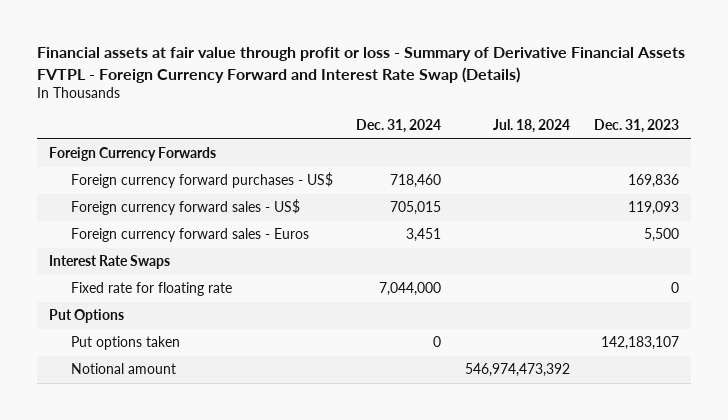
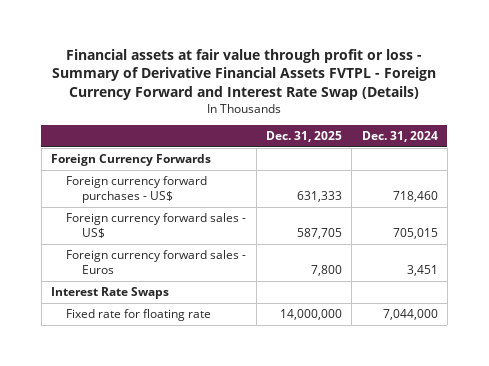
[493,118,571,133] Jul. 18, 2024 -> none
[593,118,679,133] Dec. 31, 2023 -> none
none -> [265,130,342,142] Dec. 31, 2025
[49,309,125,324] Put Options -> none
[70,336,180,351] Put options taken -> none
[70,363,176,375] Notional amount -> none

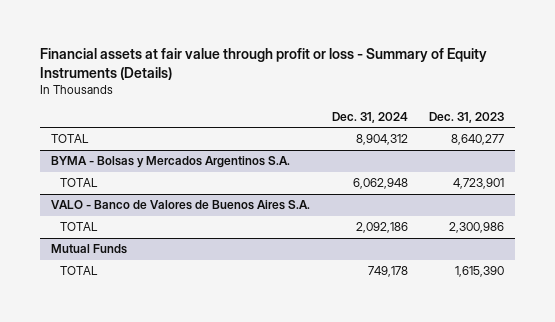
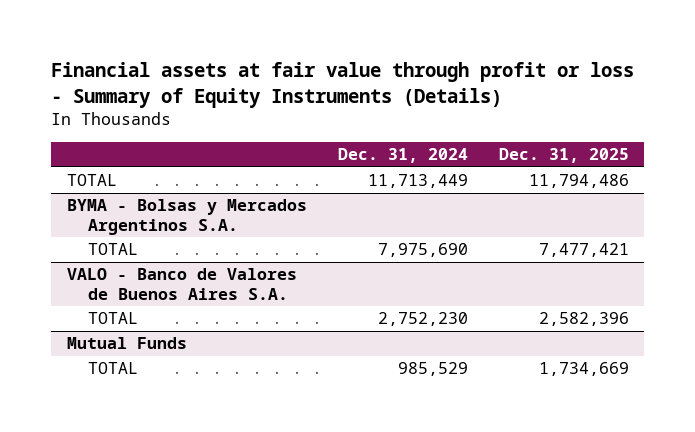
[429,112,505,124] Dec. 31, 2023 -> none
none -> [498,148,629,164] Dec. 31, 2025
[355,134,408,146] 8,904,312 -> [367,174,468,189] 11,713,449
[352,178,408,190] 6,062,948 -> [377,243,468,258] 7,975,690
[355,222,408,234] 2,092,186 -> [377,312,468,327] 2,752,230
[367,266,408,278] 749,178 -> [397,362,468,377] 985,529

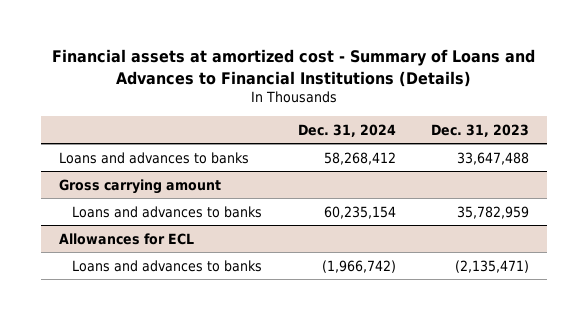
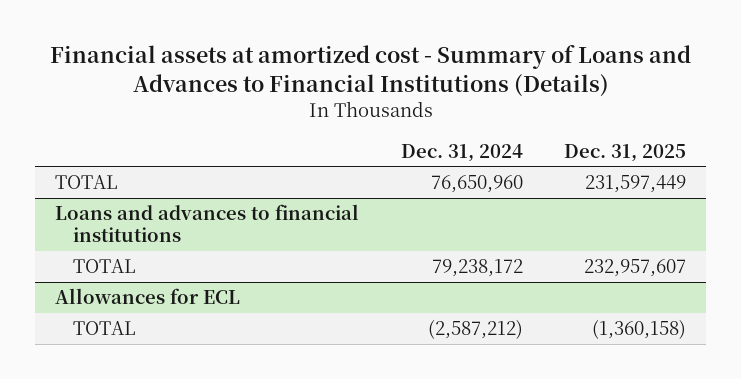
[430,123,529,137] Dec. 31, 2023 -> none
none -> [563,143,686,162] Dec. 31, 2025
[58,151,249,164] Loans and advances to banks -> none
[72,205,263,218] Loans and advances to banks -> none
none -> [55,175,119,190] TOTAL
[58,178,221,194] Gross carrying amount -> [55,204,360,243] Loans and advances to financial institutions
none -> [72,259,136,274] TOTAL
[72,259,263,272] Loans and advances to banks -> none
none -> [72,321,136,336] TOTAL

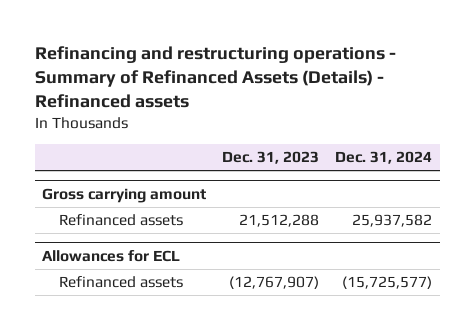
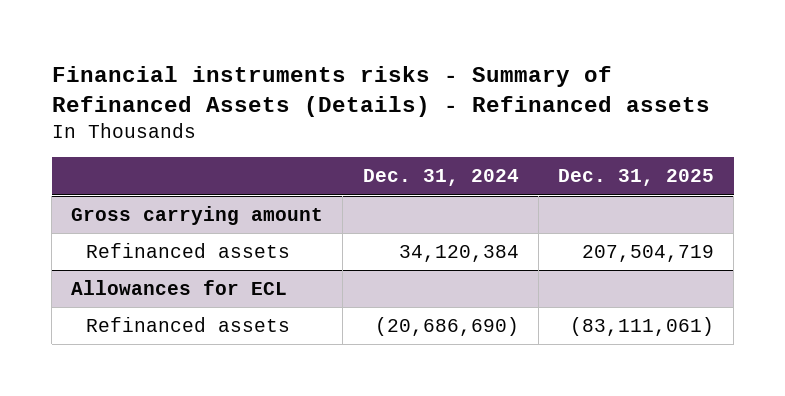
[34,45,396,109] Refinancing and restructuring operations - Summary of Refinanced Assets (Details) - Refinanced assets -> [51,65,710,117] Financial instruments risks - Summary of Refinanced Assets (Details) - Refinanced assets
[222,150,320,164] Dec. 31, 2023 -> none
none -> [557,169,714,187] Dec. 31, 2025
[352,214,433,228] 25,937,582 -> [398,245,519,263] 34,120,384
[342,276,433,290] (15,725,577) -> [374,317,519,337] (20,686,690)

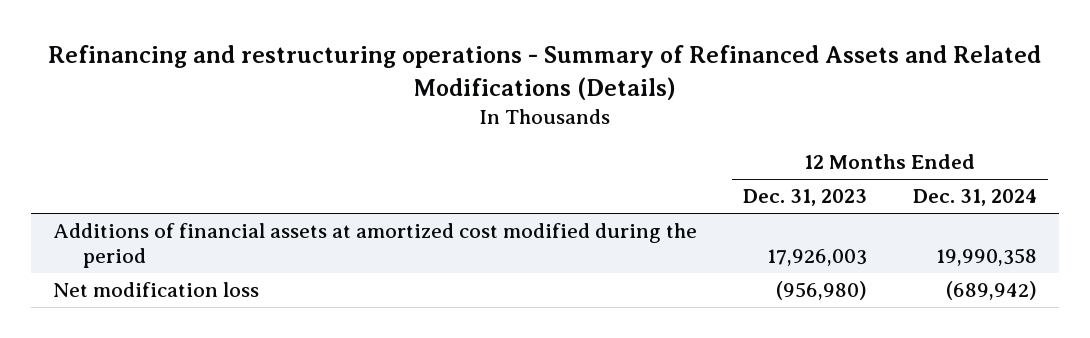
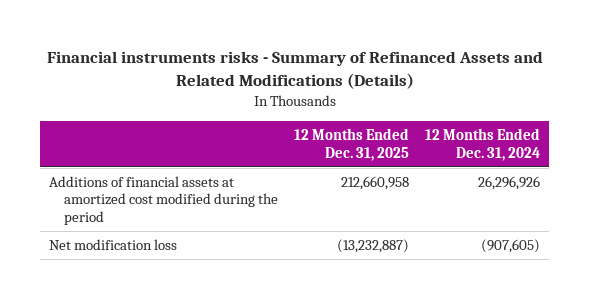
[47,45,1041,100] Refinancing and restructuring operations - Summary of Refinanced Assets and Related Modifications (Details) -> [46,51,543,90] Financial instruments risks - Summary of Refinanced Assets and Related Modifications (Details)
[742,189,867,207] Dec. 31, 2023 -> none
none -> [294,128,410,161] 12 Months Ended Dec. 31, 2025
[935,247,1037,266] 19,990,358 -> [478,176,541,191] 26,296,926
[945,281,1037,301] (689,942) -> [481,239,541,254] (907,605)

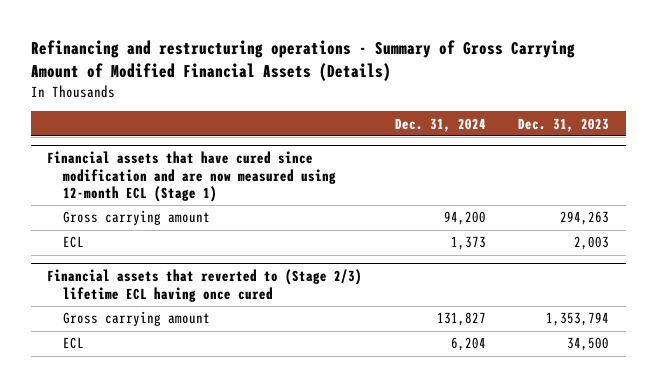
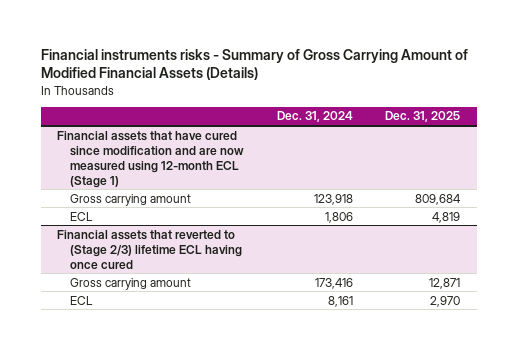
[30,39,575,81] Refinancing and restructuring operations - Summary of Gross Carrying Amount of Modified Financial Assets (Details) -> [40,48,468,81] Financial instruments risks - Summary of Gross Carrying Amount of Modified Financial Assets (Details)
[518,117,610,132] Dec. 31, 2023 -> none
none -> [385,111,461,123] Dec. 31, 2025
[443,211,486,226] 94,200 -> [313,193,353,205] 123,918
[450,236,486,251] 1,373 -> [324,211,353,223] 1,806
[436,312,486,327] 131,827 -> [314,277,353,289] 173,416
[450,337,486,352] 6,204 -> [327,295,353,307] 8,161

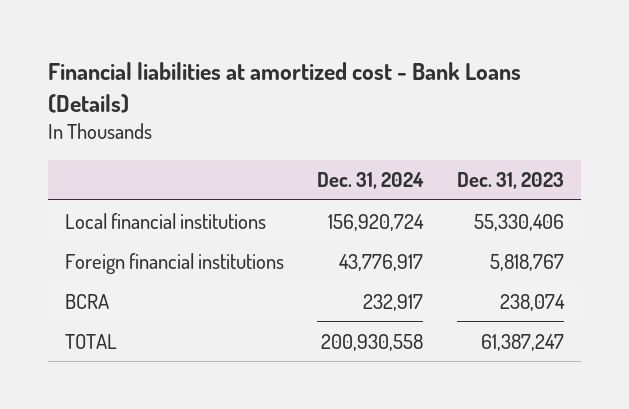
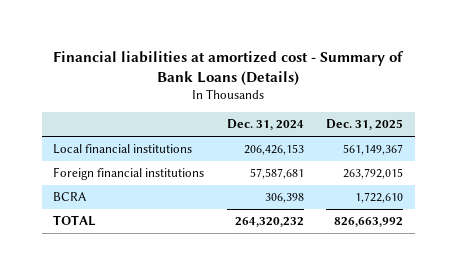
[48,61,522,113] Financial liabilities at amortized cost - Bank Loans (Details) -> [53,50,405,86] Financial liabilities at amortized cost - Summary of Bank Loans (Details)
[456,172,564,190] Dec. 31, 2023 -> none
none -> [326,119,404,131] Dec. 31, 2025
[328,213,425,231] 156,920,724 -> [243,144,304,156] 206,426,153
[339,253,424,271] 43,776,917 -> [249,168,304,180] 57,587,681
[363,293,424,311] 232,917 -> [264,193,304,204] 306,398
[321,333,424,351] 200,930,558 -> [234,217,304,228] 264,320,232

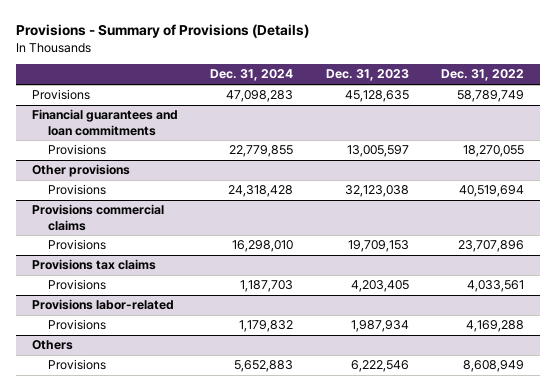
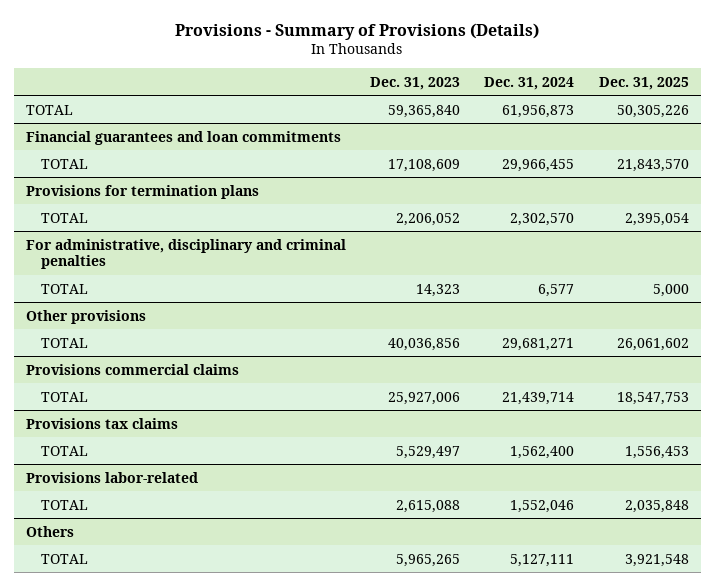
[441,69,525,82] Dec. 31, 2022 -> none
none -> [598,76,689,90] Dec. 31, 2025
[31,89,90,101] Provisions -> none
none -> [26,104,74,115] TOTAL
[48,144,107,156] Provisions -> none
none -> [40,158,88,169] TOTAL
none -> [26,184,260,199] Provisions for termination plans
none -> [40,212,88,223] TOTAL
none -> [26,238,347,270] For administrative, disciplinary and criminal penalties
none -> [40,283,88,294] TOTAL
[48,184,107,196] Provisions -> none
none -> [40,337,88,348] TOTAL
[48,239,107,251] Provisions -> none
none -> [40,391,88,402] TOTAL
[48,279,107,291] Provisions -> none
none -> [40,445,88,456] TOTAL
[48,319,107,331] Provisions -> none
none -> [40,499,88,510] TOTAL
[48,359,107,371] Provisions -> none
none -> [40,553,88,564] TOTAL

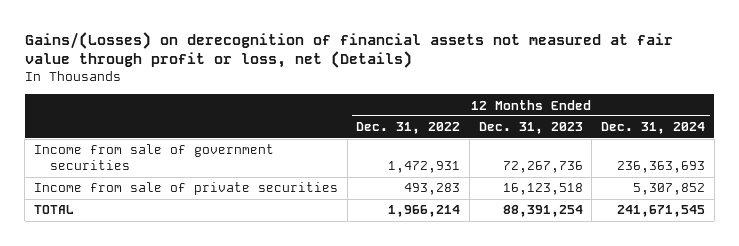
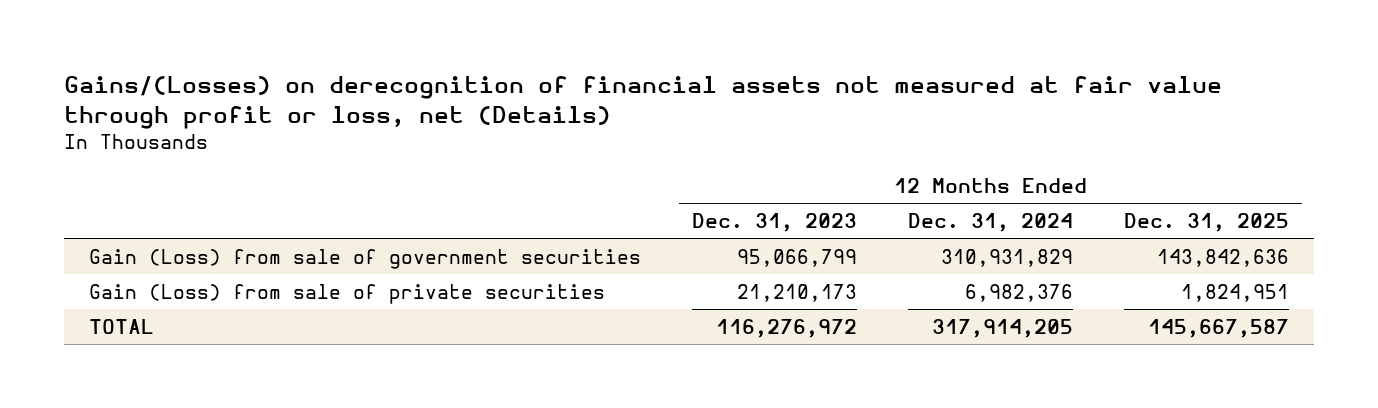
[356,122,461,135] Dec. 31, 2022 -> none
none -> [1123,212,1289,232] Dec. 31, 2025
[34,144,275,171] Income from sale of government securities -> [89,248,642,269] Gain (Loss) from sale of government securities
[502,161,583,174] 72,267,736 -> [737,248,858,267] 95,066,799
[617,161,706,174] 236,363,693 -> [941,248,1074,267] 310,931,829
[34,182,339,196] Income from sale of private securities -> [89,283,606,304] Gain (Loss) from sale of private securities
[502,183,583,196] 16,123,518 -> [737,283,858,302] 21,210,173
[633,183,706,196] 5,307,852 -> [965,283,1074,302] 6,982,376
[502,205,583,218] 88,391,254 -> [716,318,858,338] 116,276,972
[617,205,706,218] 241,671,545 -> [932,318,1074,338] 317,914,205

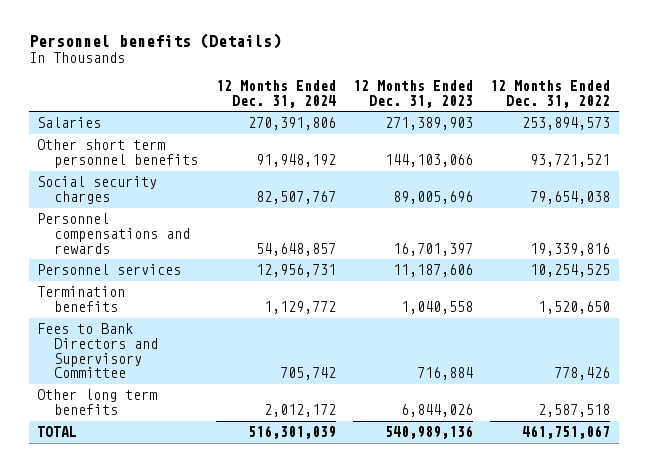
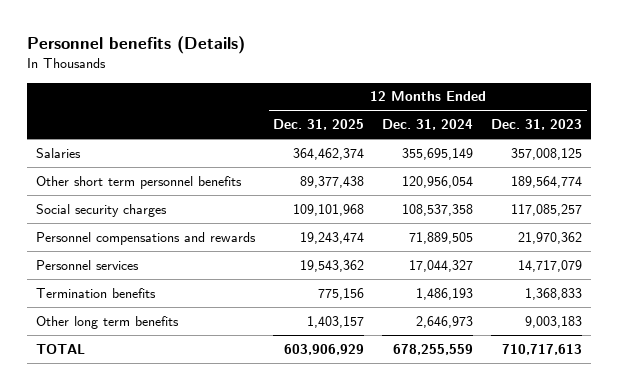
[489,79,610,108] 12 Months Ended Dec. 31, 2022 -> none
none -> [273,119,365,131] Dec. 31, 2025
[37,323,159,379] Fees to Bank Directors and Supervisory Committee -> none
[247,117,336,131] 270,391,806 -> [402,147,474,160] 355,695,149
[384,117,473,131] 271,389,903 -> [511,147,583,160] 357,008,125
[255,154,336,168] 91,948,192 -> [402,175,474,188] 120,956,054
[384,154,473,168] 144,103,066 -> [511,175,583,188] 189,564,774
[255,191,336,205] 82,507,767 -> [402,203,474,216] 108,537,358
[392,191,473,205] 89,005,696 -> [511,203,583,216] 117,085,257
[255,242,336,256] 54,648,857 -> [409,231,474,244] 71,889,505
[392,242,473,256] 16,701,397 -> [518,231,583,244] 21,970,362
[255,264,336,278] 12,956,731 -> [409,259,474,272] 17,044,327
[392,264,473,278] 11,187,606 -> [518,259,583,272] 14,717,079
[263,301,336,315] 1,129,772 -> [416,287,474,300] 1,486,193
[400,301,473,315] 1,040,558 -> [525,287,583,300] 1,368,833
[263,404,336,418] 2,012,172 -> [416,315,474,328] 2,646,973
[400,404,473,418] 6,844,026 -> [525,315,583,328] 9,003,183
[247,425,336,440] 516,301,039 -> [393,343,474,355] 678,255,559
[384,425,473,440] 540,989,136 -> [502,343,583,355] 710,717,613

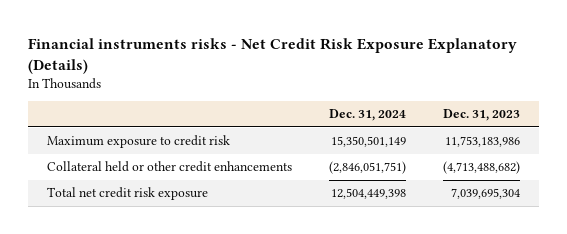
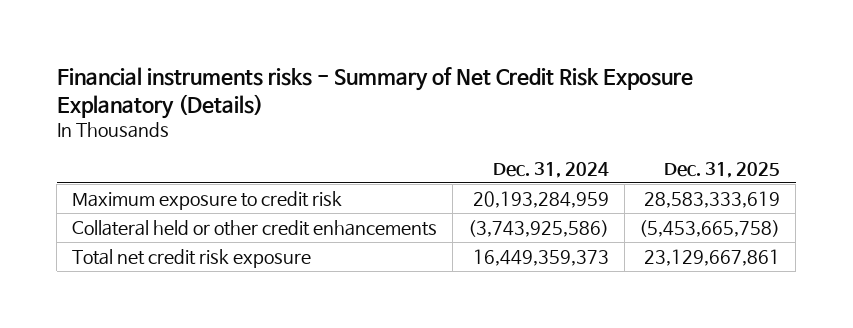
[28,37,518,74] Financial instruments risks - Net Credit Risk Exposure Explanatory (Details) -> [56,67,693,120] Financial instruments risks - Summary of Net Credit Risk Exposure Explanatory (Details)
[443,109,521,122] Dec. 31, 2023 -> none
none -> [664,161,781,178] Dec. 31, 2025
[331,136,407,148] 15,350,501,149 -> [472,190,609,208] 20,193,284,959
[329,161,407,175] (2,846,051,751) -> [467,219,609,237] (3,743,925,586)
[331,188,407,200] 12,504,449,398 -> [472,248,609,266] 16,449,359,373

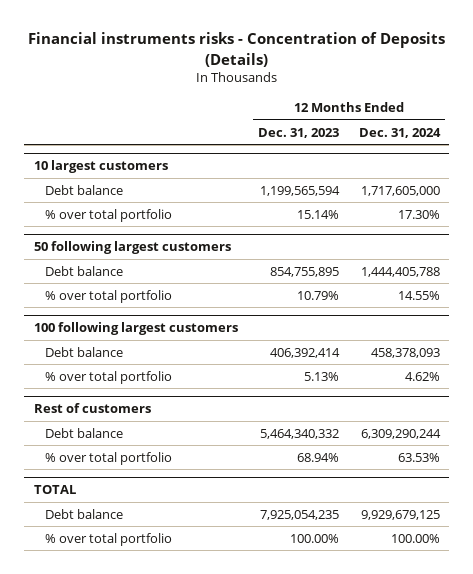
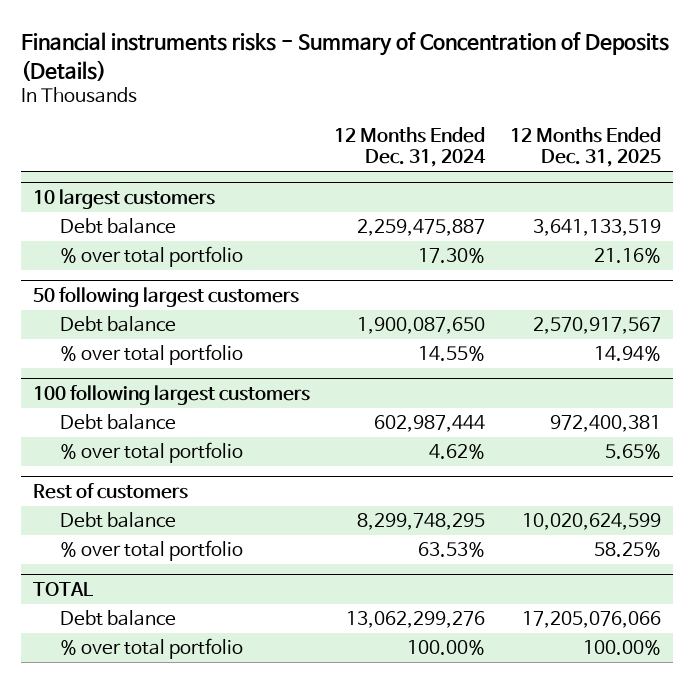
[27,32,445,67] Financial instruments risks - Concentration of Deposits (Details) -> [20,32,669,81] Financial instruments risks - Summary of Concentration of Deposits (Details)
[257,127,339,138] Dec. 31, 2023 -> none
none -> [509,126,661,168] 12 Months Ended Dec. 31, 2025
[360,185,440,196] 1,717,605,000 -> [357,219,486,237] 2,259,475,887
[360,266,440,277] 1,444,405,788 -> [357,317,486,335] 1,900,087,650
[370,347,440,358] 458,378,093 -> [374,415,486,433] 602,987,444
[360,428,441,439] 6,309,290,244 -> [357,513,486,531] 8,299,748,295
[360,509,440,520] 9,929,679,125 -> [346,611,486,629] 13,062,299,276

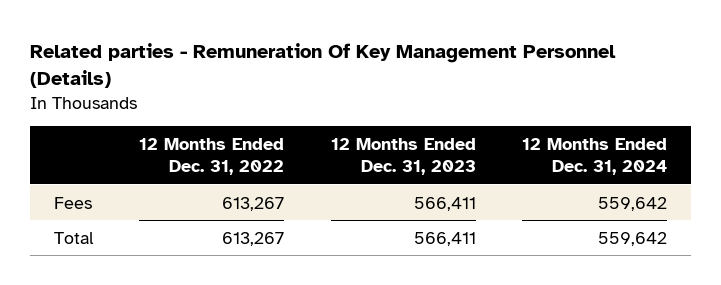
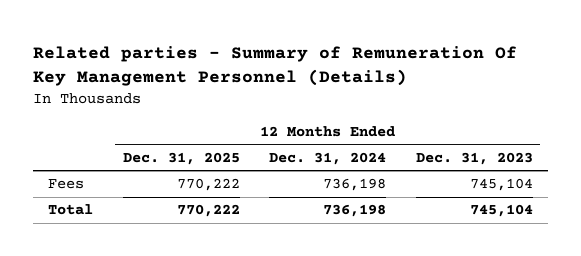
[30,42,617,88] Related parties - Remuneration Of Key Management Personnel (Details) -> [33,45,518,87] Related parties - Summary of Remuneration Of Key Management Personnel (Details)
[139,138,285,176] 12 Months Ended Dec. 31, 2022 -> none
none -> [122,152,240,166] Dec. 31, 2025
[413,196,476,211] 566,411 -> [469,178,533,192] 745,104
[598,196,668,211] 559,642 -> [323,178,387,192] 736,198
[413,231,476,246] 566,411 -> [469,204,533,218] 745,104
[598,231,668,246] 559,642 -> [323,204,387,218] 736,198

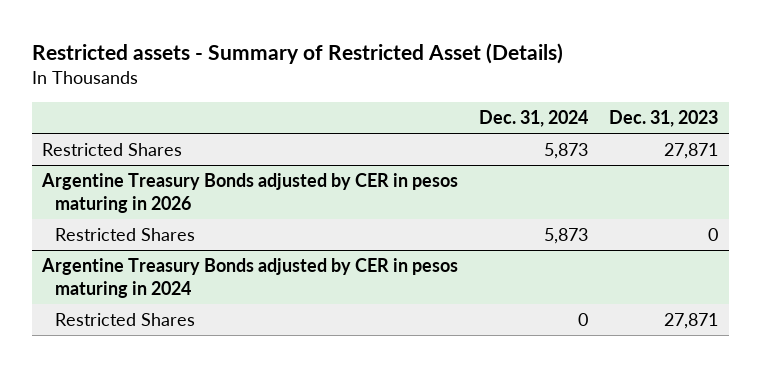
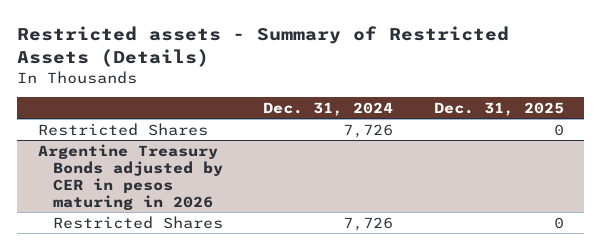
[31,42,563,64] Restricted assets - Summary of Restricted Asset (Details) -> [17,26,510,67] Restricted assets - Summary of Restricted Assets (Details)
[609,110,719,128] Dec. 31, 2023 -> none
none -> [433,101,564,116] Dec. 31, 2025
[544,142,589,159] 5,873 -> [343,123,394,138] 7,726
[41,257,459,298] Argentine Treasury Bonds adjusted by CER in pesos maturing in 2024 -> none
[54,312,195,326] Restricted Shares -> none
[544,227,589,244] 5,873 -> [343,216,394,231] 7,726

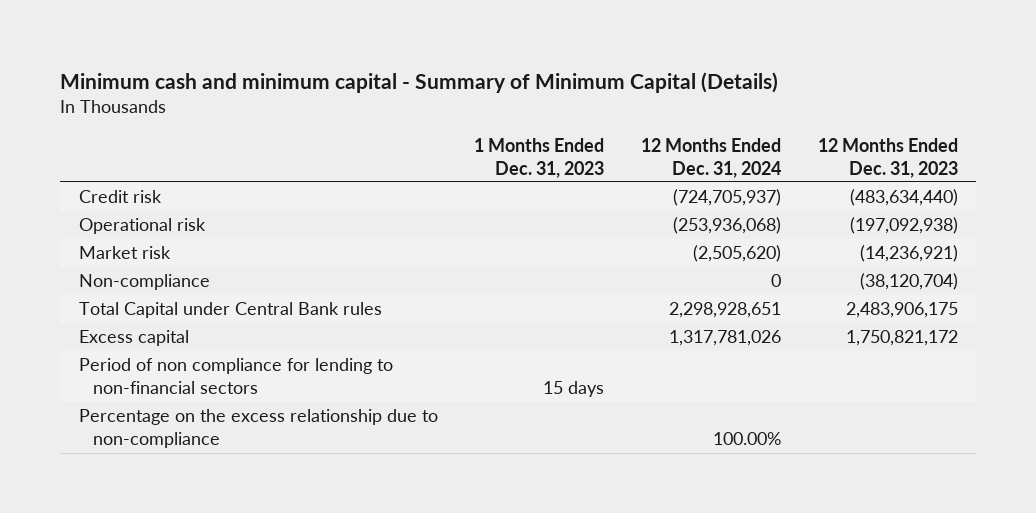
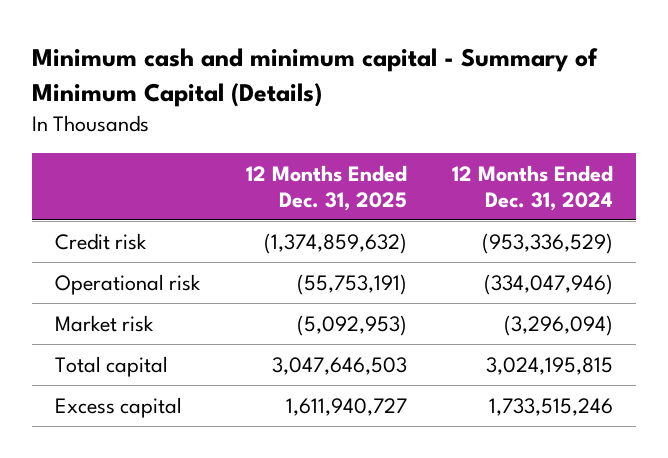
[474,137,605,178] 1 Months Ended Dec. 31, 2023 -> none
[817,137,958,178] 12 Months Ended Dec. 31, 2023 -> none
none -> [245,164,407,211] 12 Months Ended Dec. 31, 2025
[78,274,210,291] Non-compliance -> none
[78,358,393,395] Period of non compliance for lending to non-financial sectors -> none
[78,409,438,449] Percentage on the excess relationship due to non-compliance -> none
[672,189,781,207] (724,705,937) -> [482,232,614,254] (953,336,529)
[672,217,781,235] (253,936,068) -> [484,273,614,295] (334,047,946)
[692,245,781,263] (2,505,620) -> [504,314,614,336] (3,296,094)
[78,302,382,319] Total Capital under Central Bank rules -> [54,355,168,377] Total capital
[668,302,781,319] 2,298,928,651 -> [486,356,614,375] 3,024,195,815
[668,330,781,347] 1,317,781,026 -> [489,397,614,416] 1,733,515,246

